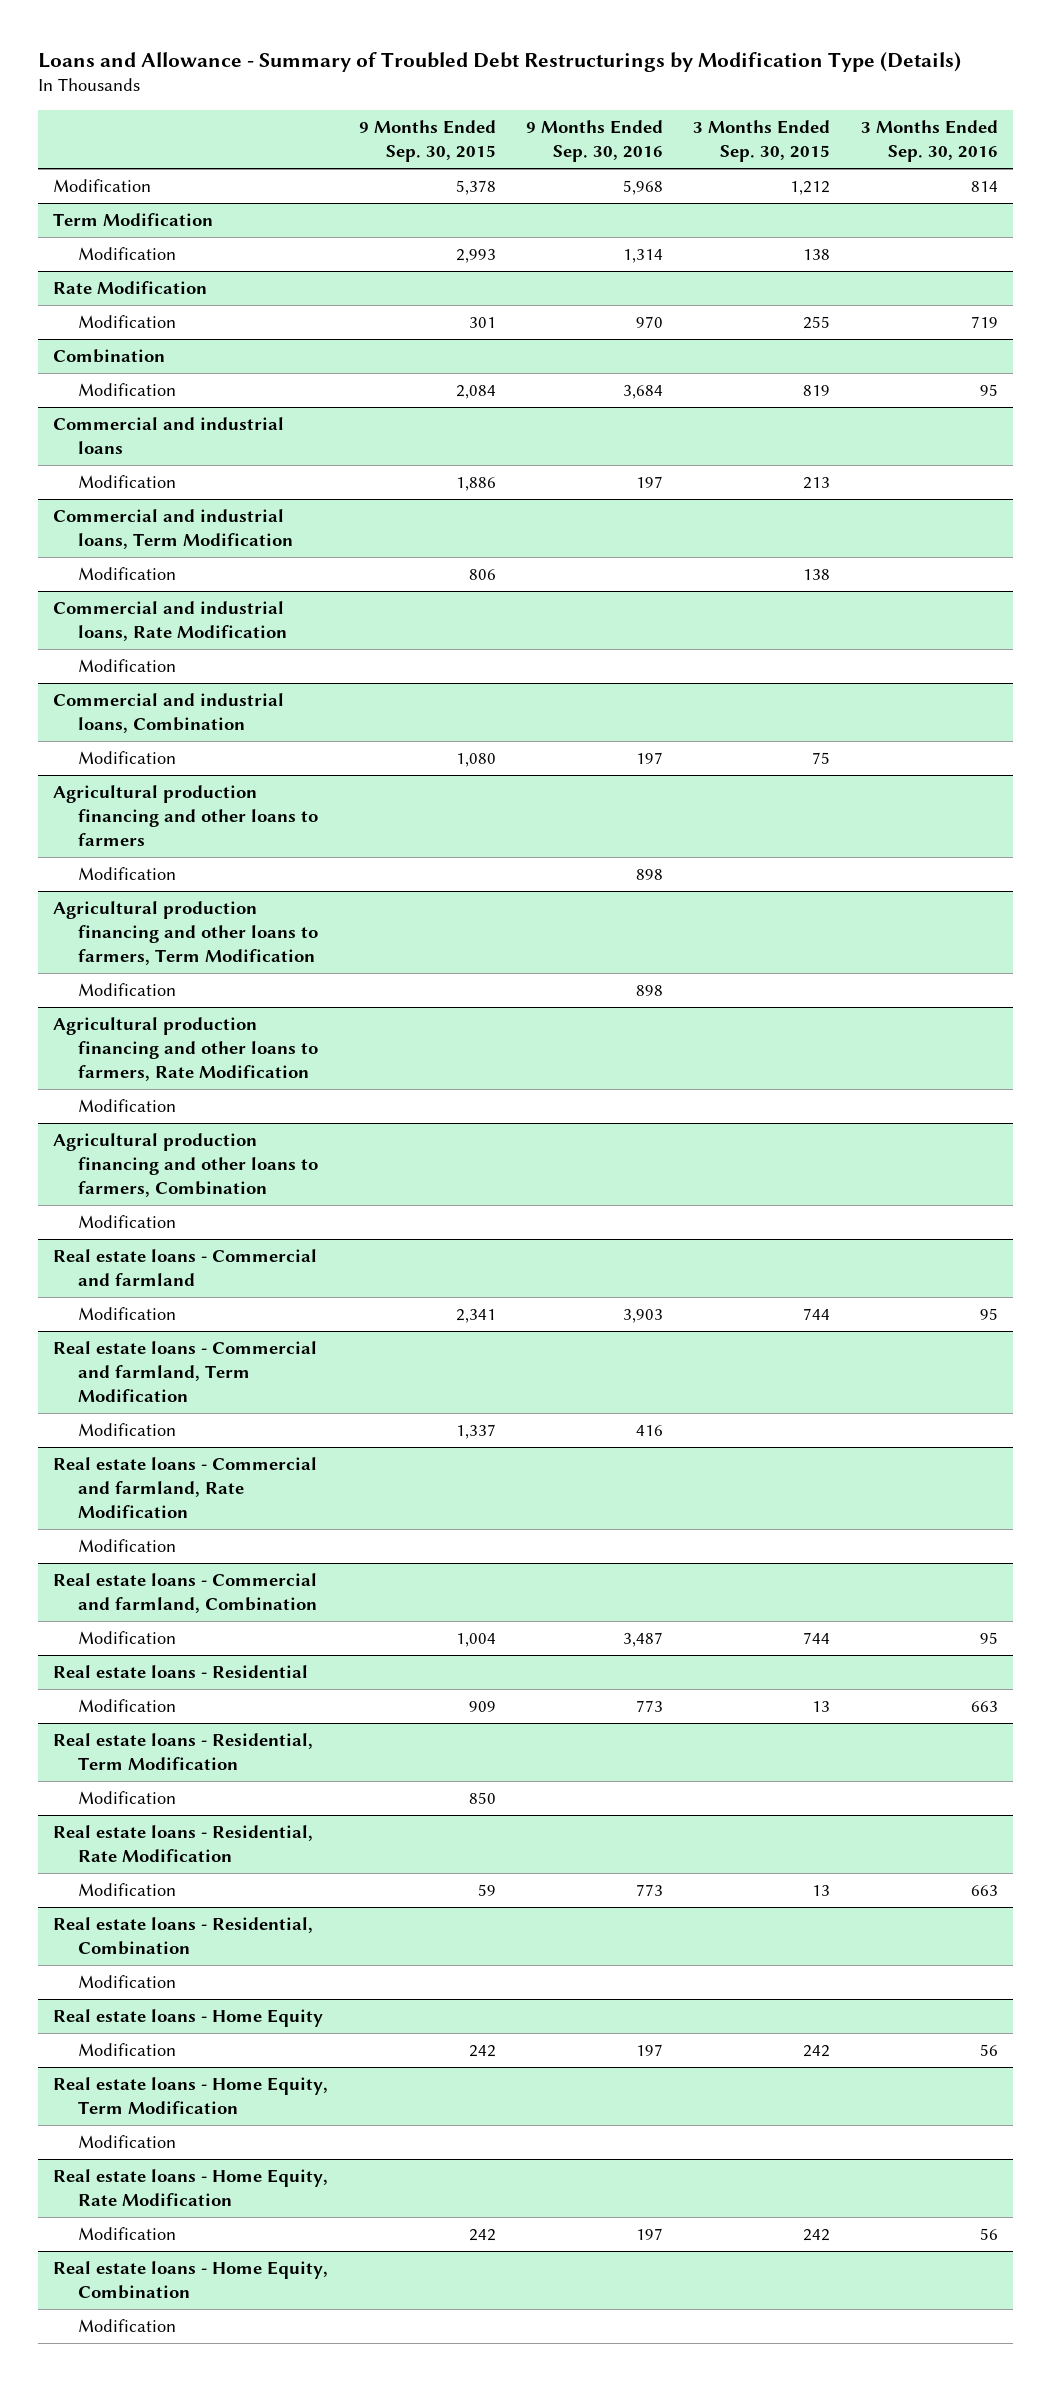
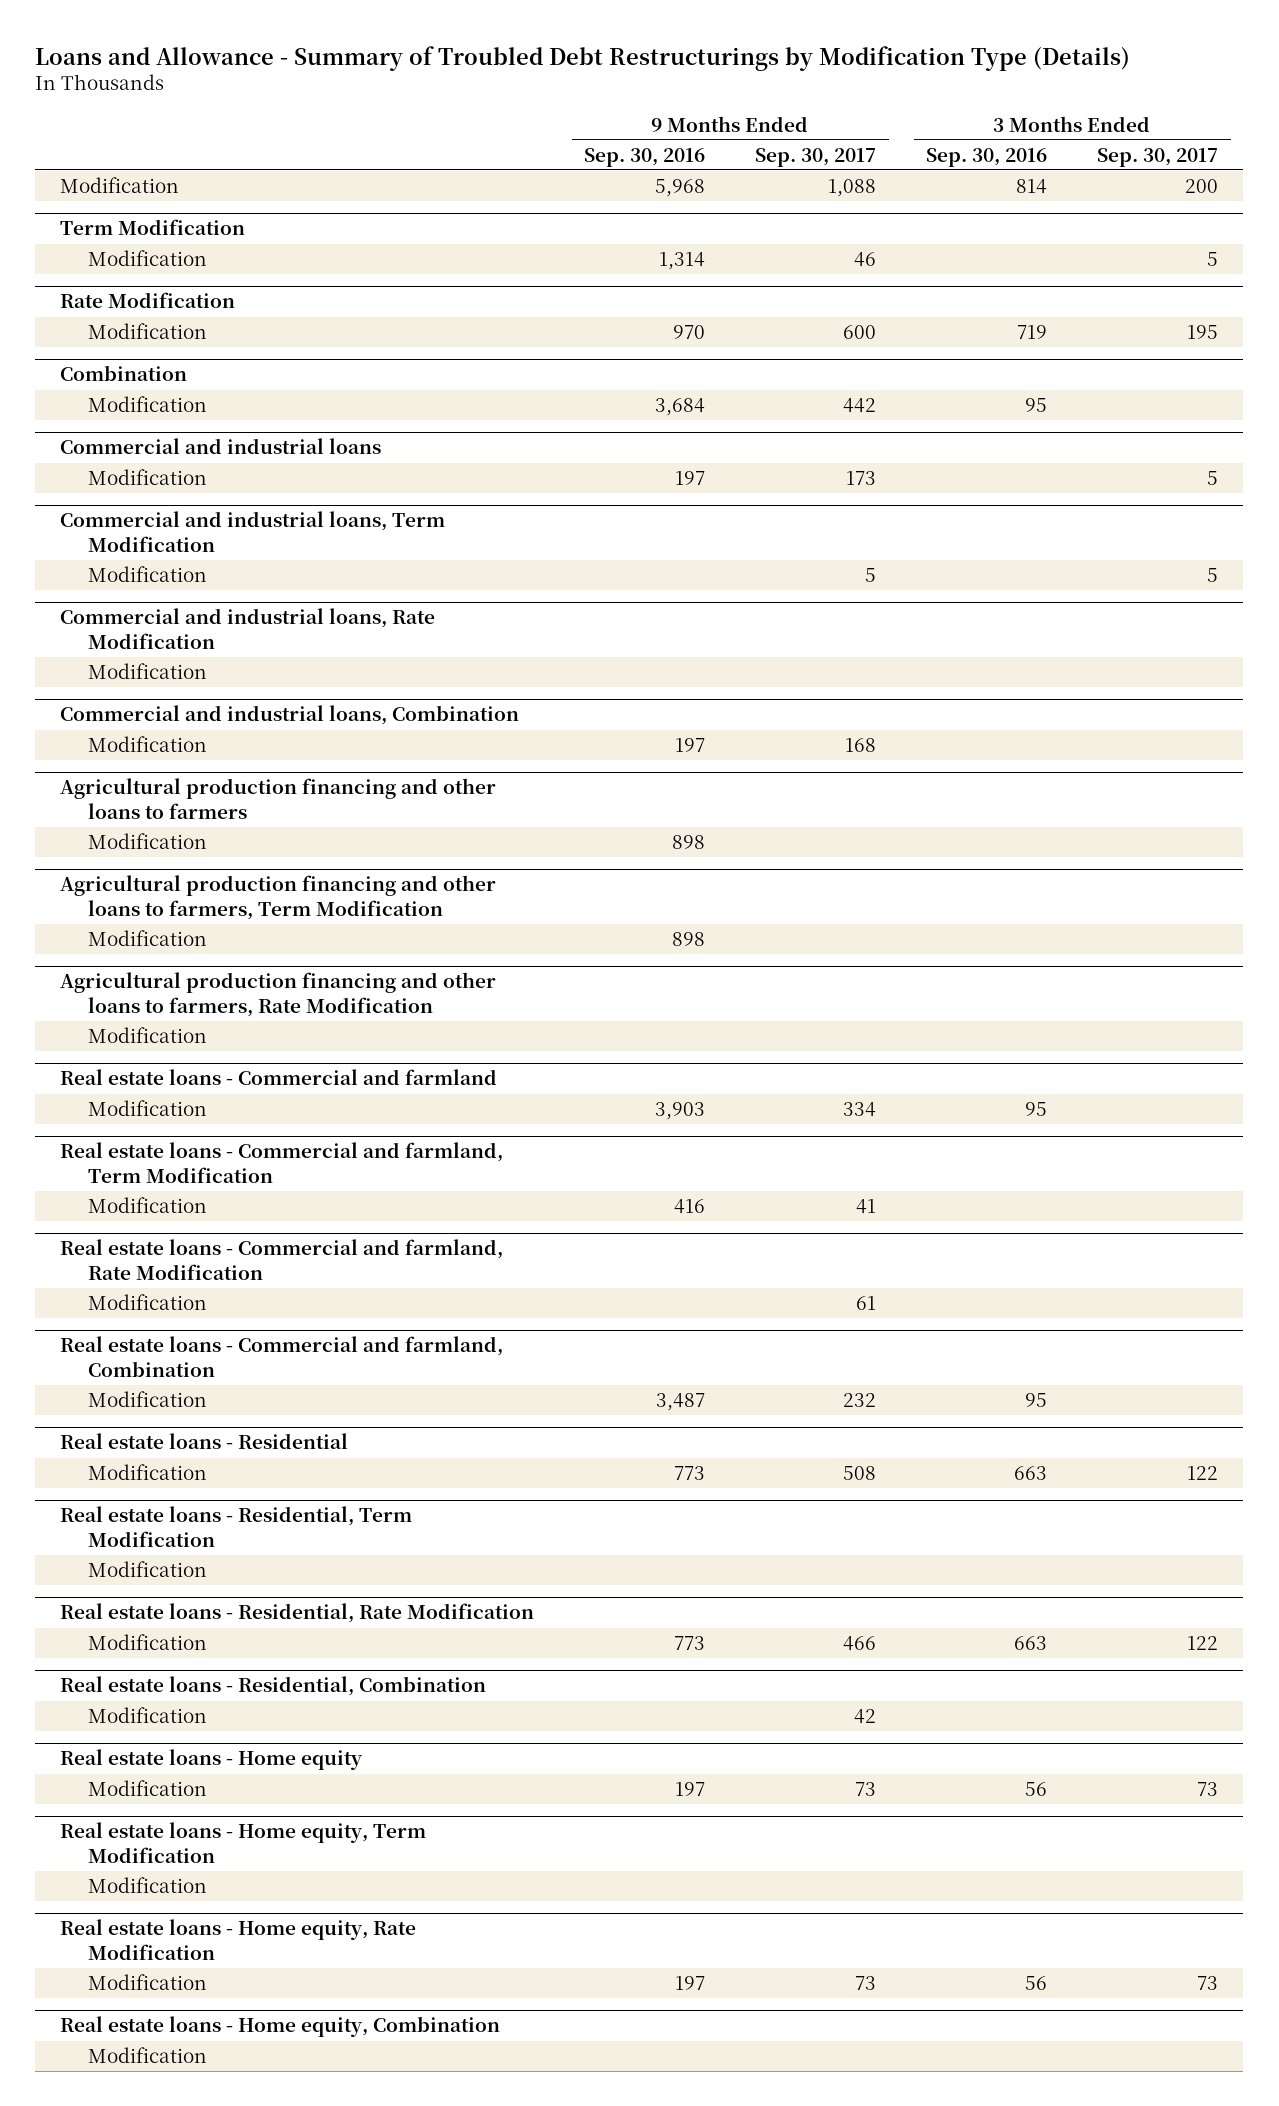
[358,120,496,162] 9 Months Ended Sep. 30, 2015 -> none
[693,120,831,162] 3 Months Ended Sep. 30, 2015 -> none
none -> [755,147,877,167] Sep. 30, 2017
none -> [1097,147,1219,167] Sep. 30, 2017
[53,1133,318,1197] Agricultural production financing and other loans to farmers, Combination -> none
[77,1215,176,1229] Modification -> none
[53,2009,324,2028] Real estate loans - Home Equity -> [60,1749,364,1771] Real estate loans - Home equity
[53,2077,329,2114] Real estate loans - Home Equity, Term Modification -> [60,1822,427,1864] Real estate loans - Home equity, Term Modification
[53,2169,329,2206] Real estate loans - Home Equity, Rate Modification -> [60,1919,417,1961] Real estate loans - Home equity, Rate Modification
[53,2261,329,2299] Real estate loans - Home Equity, Combination -> [60,2016,501,2038] Real estate loans - Home equity, Combination

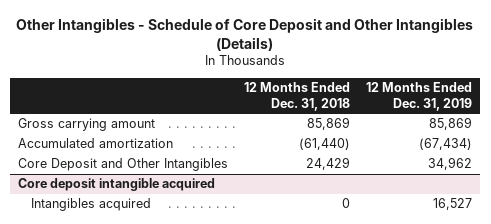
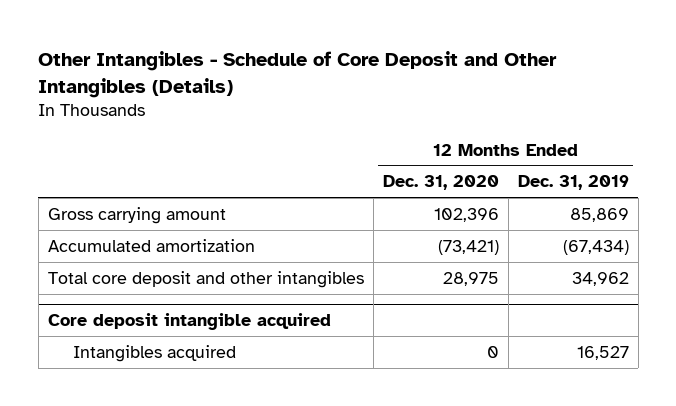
[244,82,351,111] 12 Months Ended Dec. 31, 2018 -> none
none -> [382,175,499,191] Dec. 31, 2020
[18,158,229,172] Core Deposit and Other Intangibles -> [47,270,364,288] Total core deposit and other intangibles

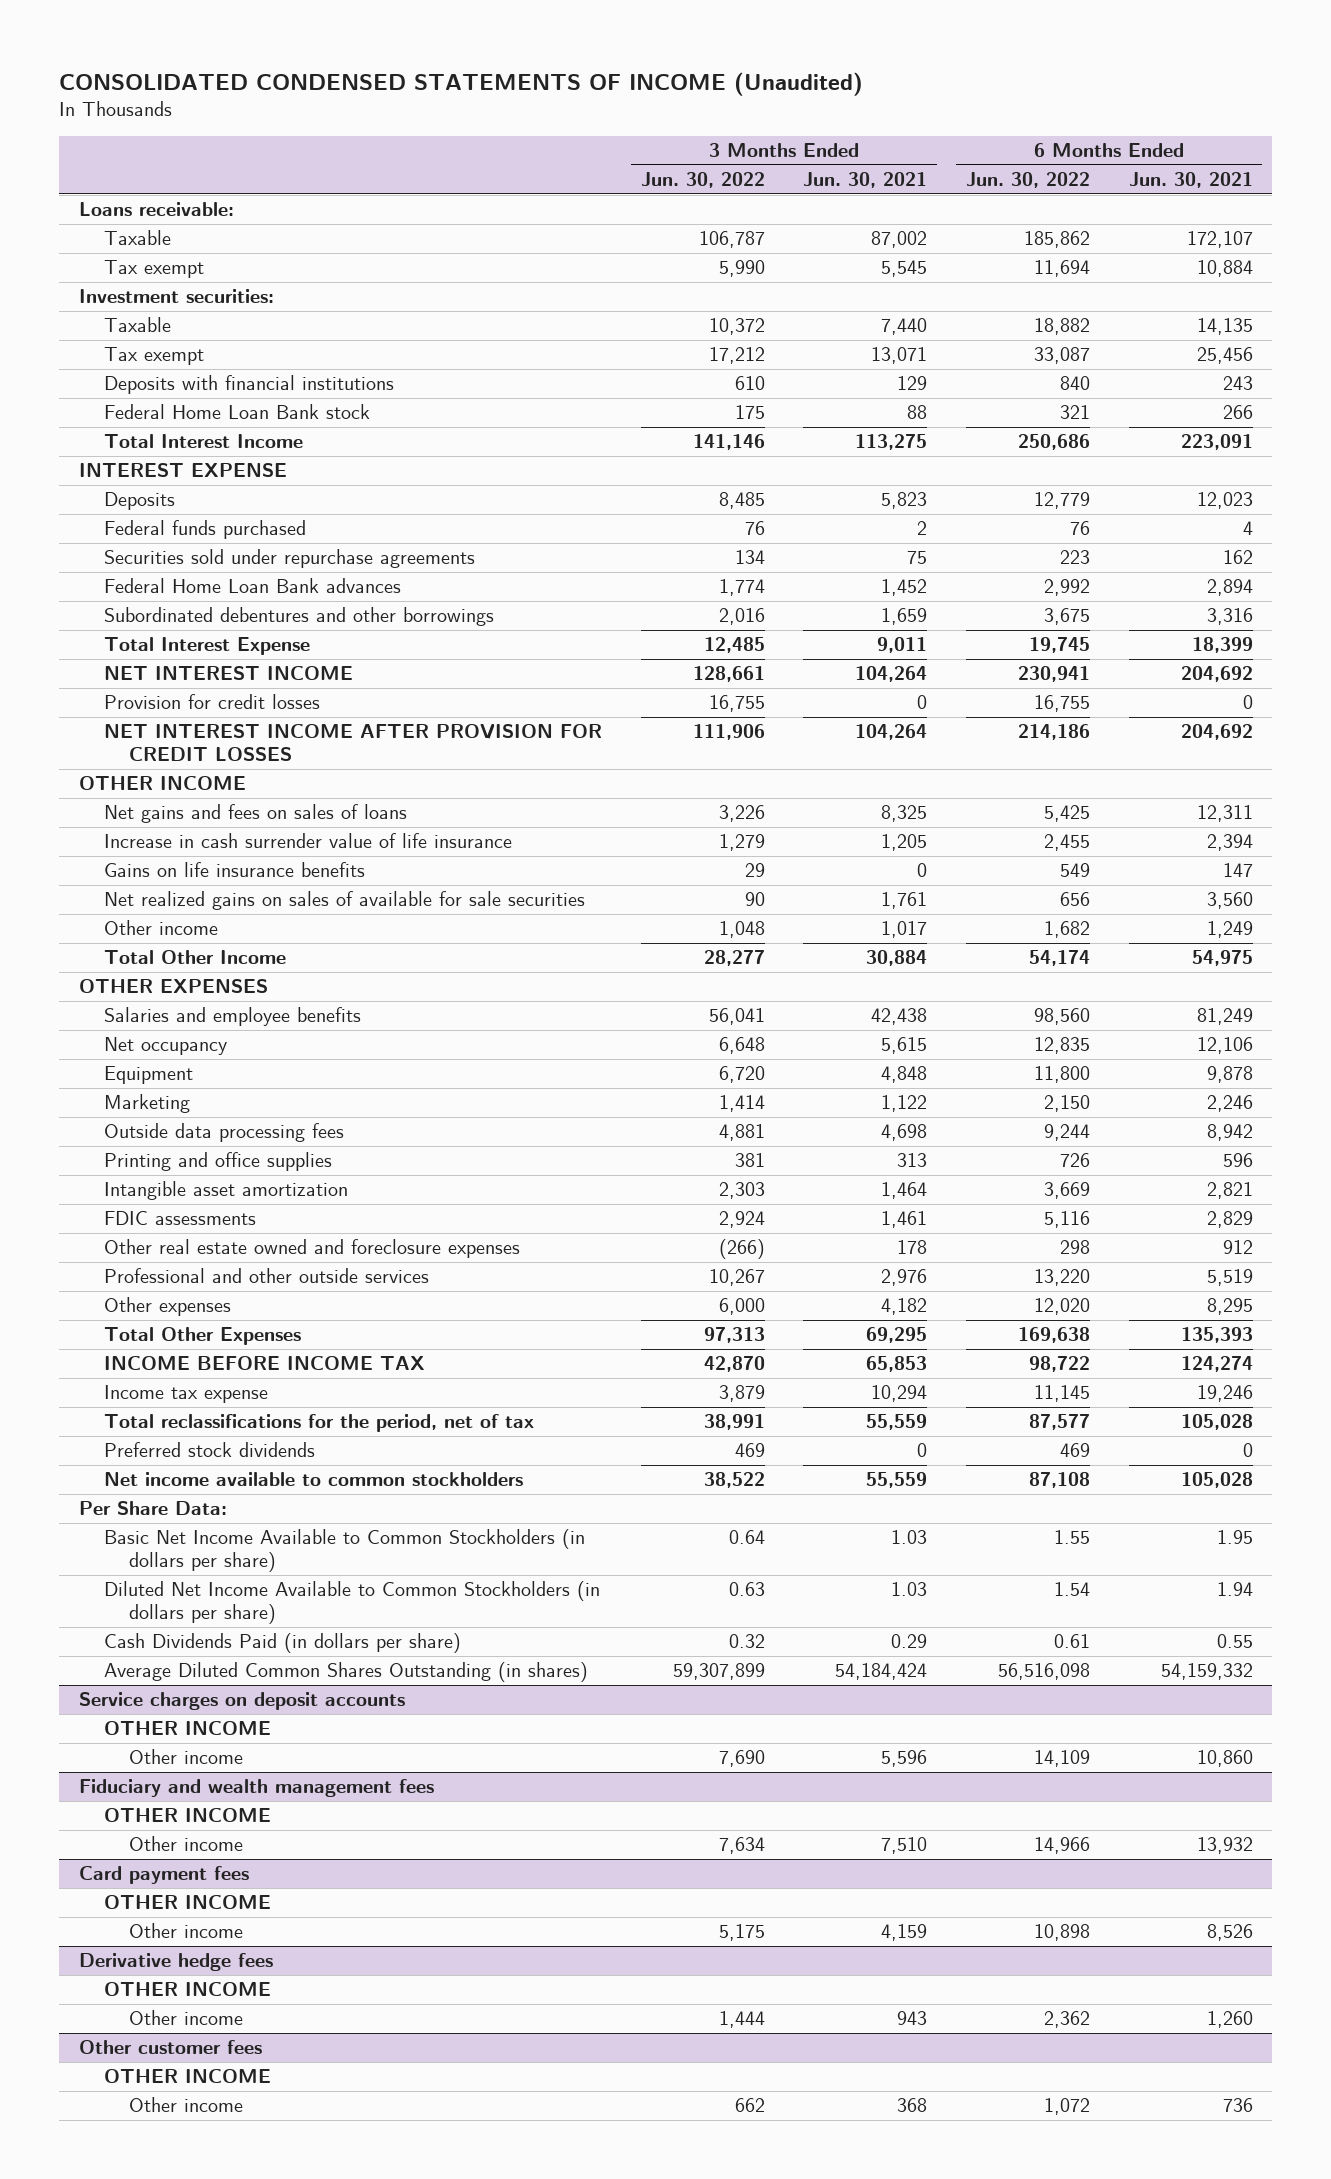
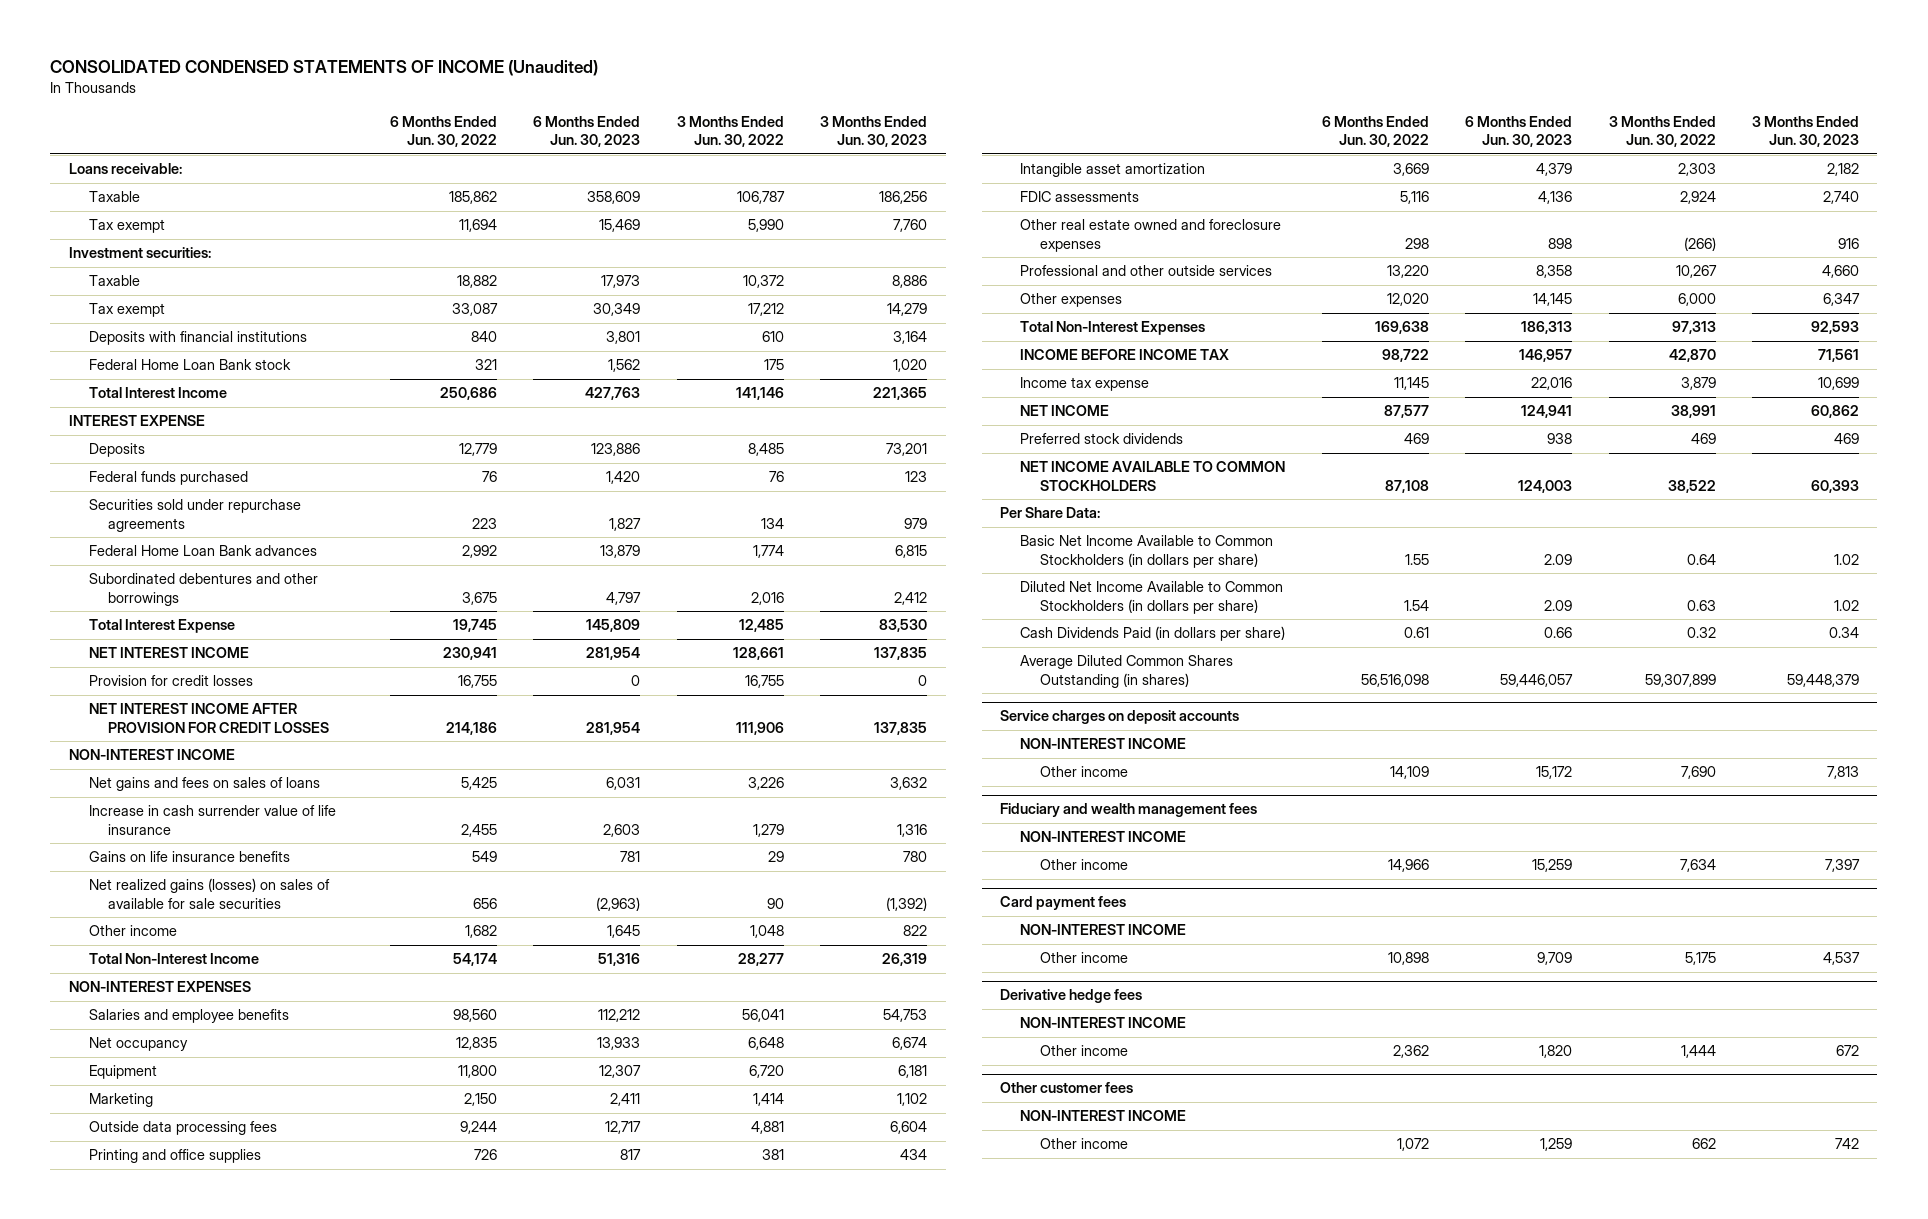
[803,172,928,189] Jun. 30, 2021 -> none
[1128,172,1253,189] Jun. 30, 2021 -> none
none -> [533,115,641,148] 6 Months Ended Jun. 30, 2023
none -> [820,115,928,148] 3 Months Ended Jun. 30, 2023
[78,776,246,791] OTHER INCOME -> [68,749,235,761] NON-INTEREST INCOME
[103,891,585,911] Net realized gains on sales of available for sale securities -> [88,878,330,909] Net realized gains (losses) on sales of available for sale securities
[103,950,286,965] Total Other Income -> [88,953,259,965] Total Non-Interest Income
[78,978,268,994] OTHER EXPENSES -> [68,981,251,993] NON-INTEREST EXPENSES
[103,1327,301,1346] Total Other Expenses -> [1020,321,1206,336] Total Non-Interest Expenses
[103,1414,534,1433] Total reclassifications for the period, net of tax -> [1020,405,1110,417] NET INCOME
[103,1472,523,1487] Net income available to common stockholders -> [1020,461,1286,491] NET INCOME AVAILABLE TO COMMON STOCKHOLDERS
[103,1721,271,1736] OTHER INCOME -> [1020,738,1187,750] NON-INTEREST INCOME
[103,1808,271,1823] OTHER INCOME -> [1020,831,1187,843] NON-INTEREST INCOME
[103,1895,271,1910] OTHER INCOME -> [1020,924,1187,936] NON-INTEREST INCOME
[103,1982,271,1997] OTHER INCOME -> [1020,1017,1187,1029] NON-INTEREST INCOME
[103,2069,271,2084] OTHER INCOME -> [1020,1110,1187,1122] NON-INTEREST INCOME

